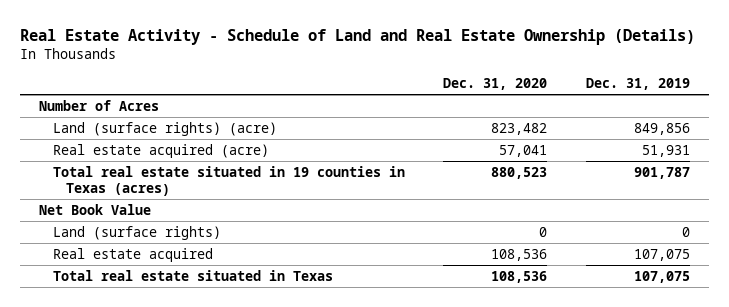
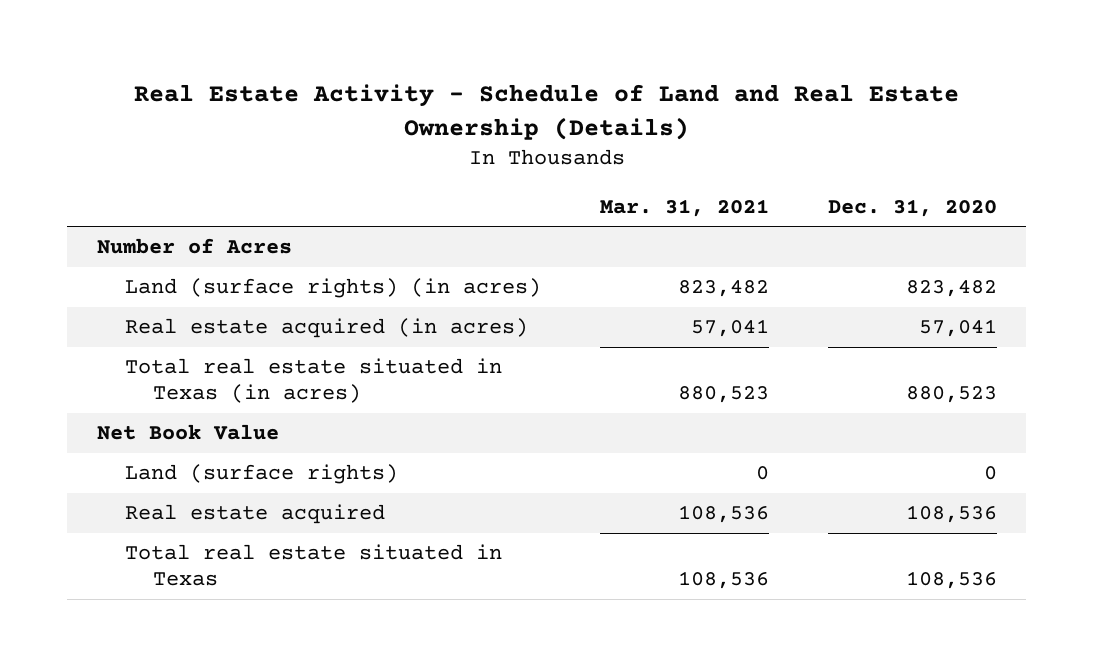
[585,78,690,91] Dec. 31, 2019 -> none
none -> [599,198,769,217] Mar. 31, 2021
[52,121,277,136] Land (surface rights) (acre) -> [124,278,541,299] Land (surface rights) (in acres)
[52,143,269,158] Real estate acquired (acre) -> [124,318,528,339] Real estate acquired (in acres)
[52,165,405,196] Total real estate situated in 19 counties in Texas (acres) -> [124,358,502,404] Total real estate situated in Texas (in acres)

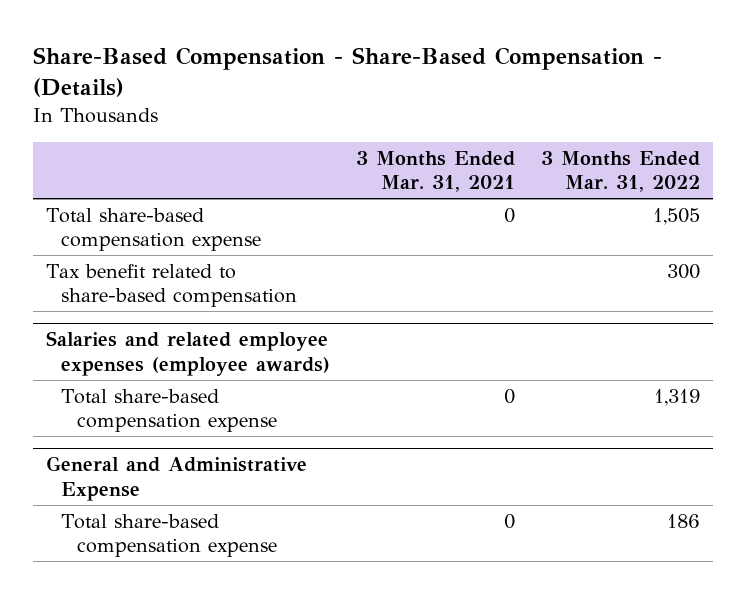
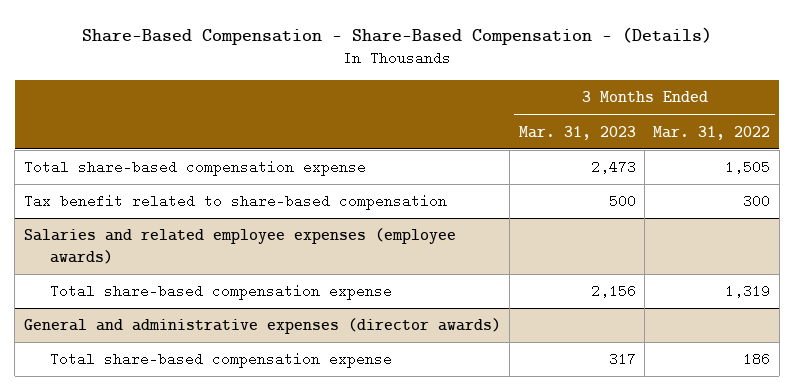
[356,150,516,193] 3 Months Ended Mar. 31, 2021 -> none
none -> [518,125,636,140] Mar. 31, 2023
[45,456,307,501] General and Administrative Expense -> [23,318,501,335] General and administrative expenses (director awards)

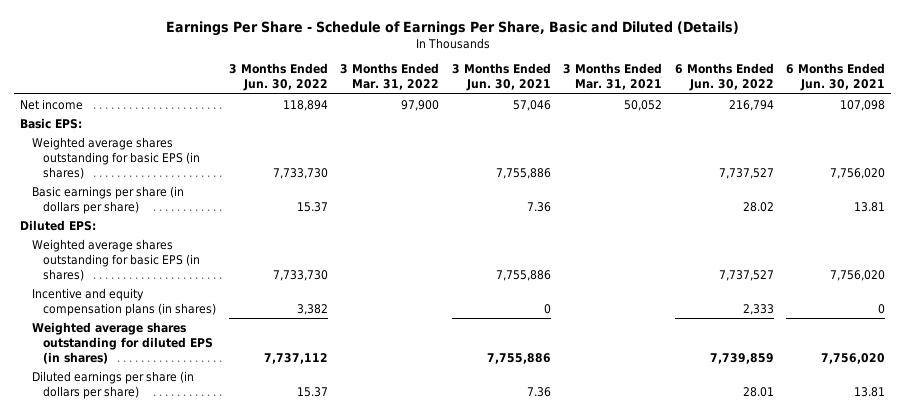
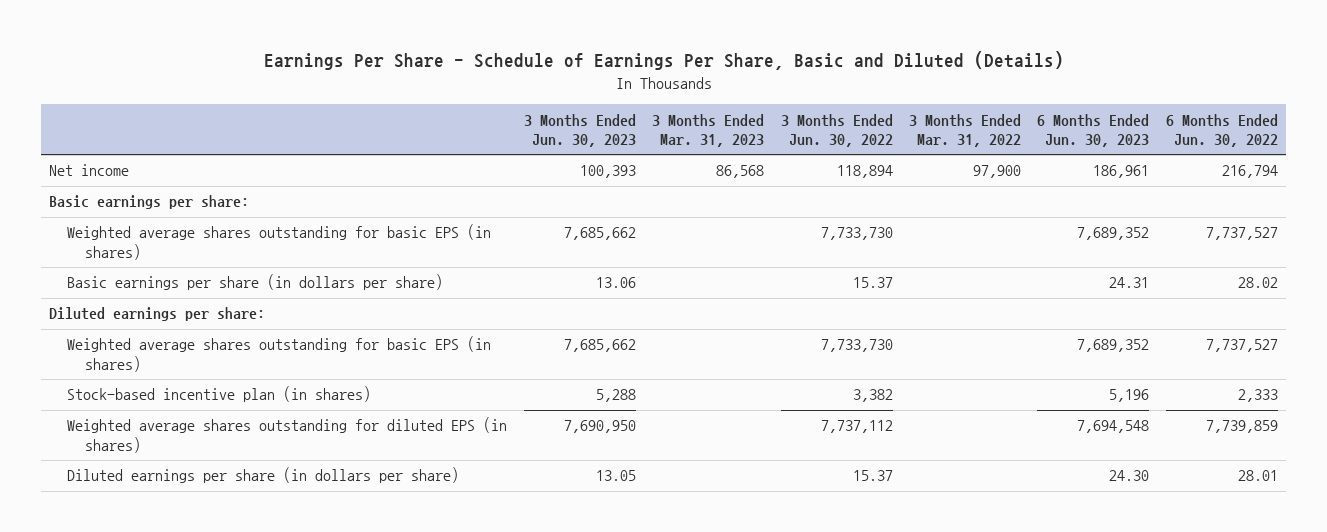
[451,63,551,92] 3 Months Ended Jun. 30, 2021 -> none
[563,63,663,91] 3 Months Ended Mar. 31, 2021 -> none
[786,63,886,92] 6 Months Ended Jun. 30, 2021 -> none
none -> [523,113,636,148] 3 Months Ended Jun. 30, 2023
none -> [652,113,765,148] 3 Months Ended Mar. 31, 2023
none -> [1037,113,1150,148] 6 Months Ended Jun. 30, 2023
[20,117,83,129] Basic EPS: -> [49,195,250,210] Basic earnings per share:
[20,219,97,231] Diluted EPS: -> [49,307,266,322] Diluted earnings per share:
[31,287,217,316] Incentive and equity compensation plans (in shares) -> [67,386,372,403] Stock-based incentive plan (in shares)

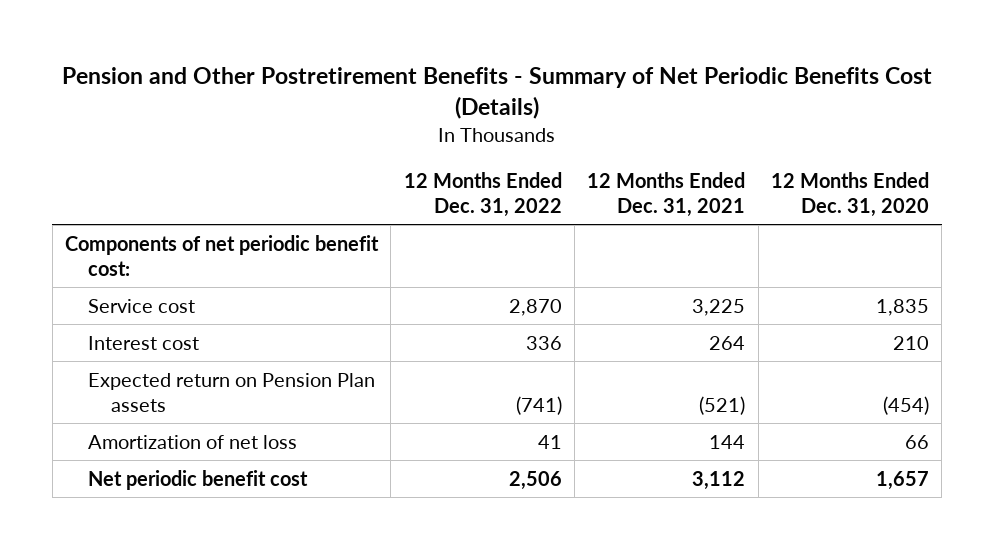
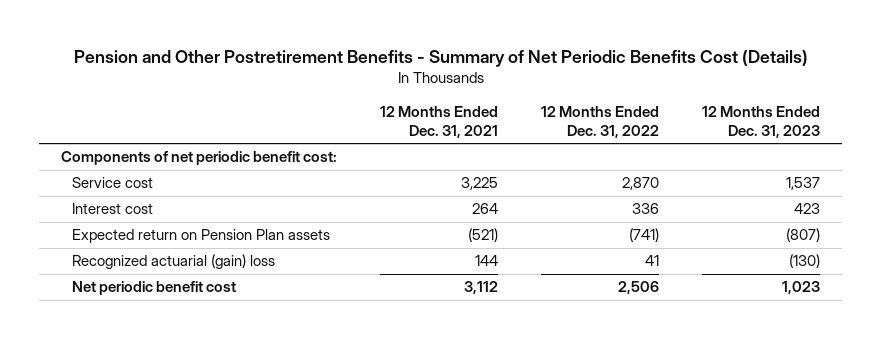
[771,171,930,218] 12 Months Ended Dec. 31, 2020 -> none
none -> [702,105,821,138] 12 Months Ended Dec. 31, 2023
[88,434,298,449] Amortization of net loss -> [72,254,276,270] Recognized actuarial (gain) loss

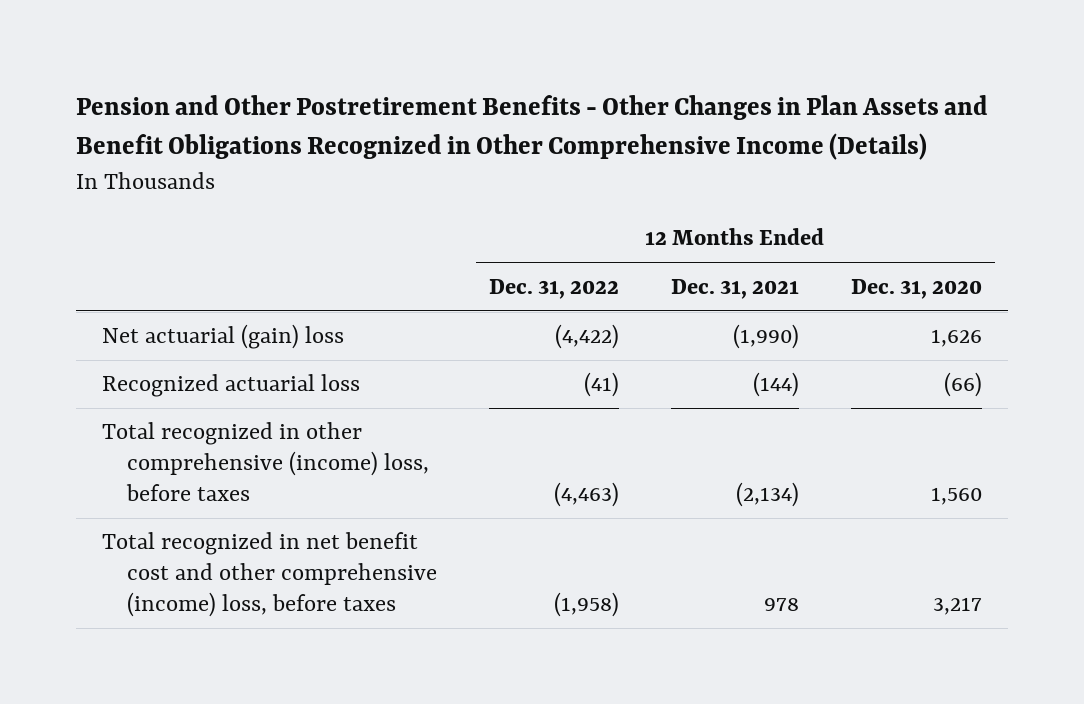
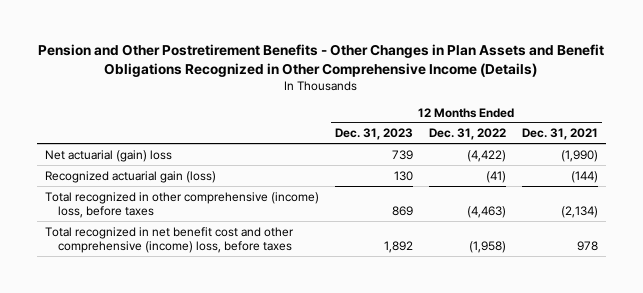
[850,278,982,299] Dec. 31, 2020 -> none
none -> [334,128,413,141] Dec. 31, 2023
[101,374,360,398] Recognized actuarial loss -> [44,170,216,183] Recognized actuarial gain (loss)

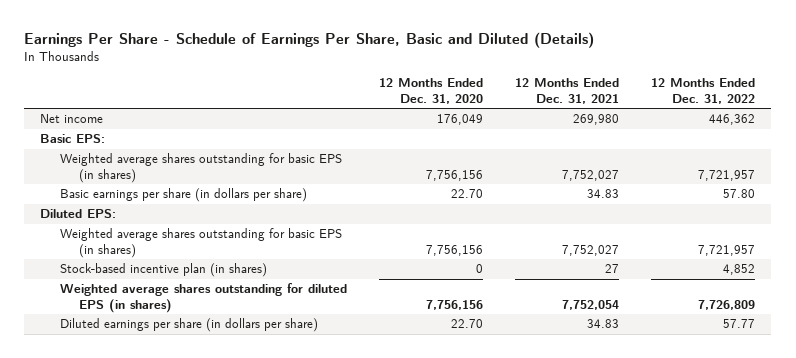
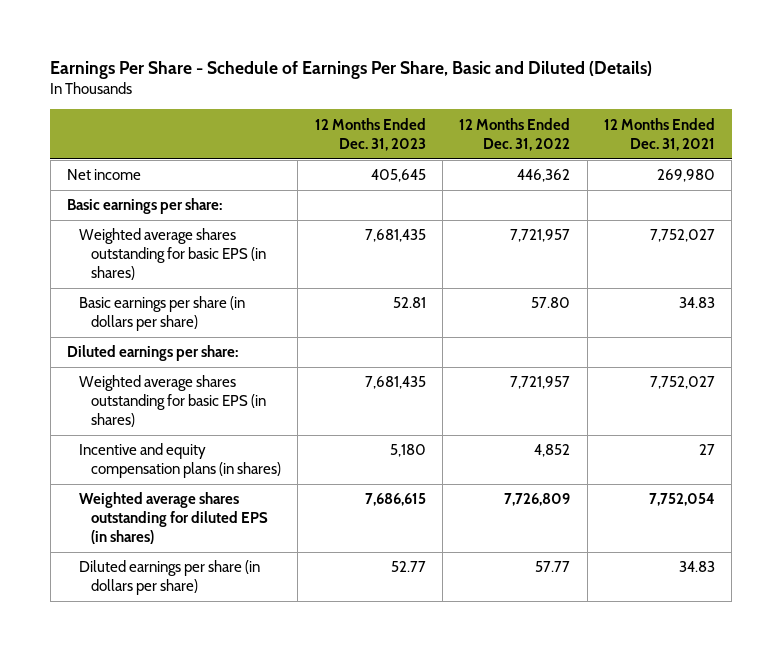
[378,78,483,104] 12 Months Ended Dec. 31, 2020 -> none
none -> [314,117,426,151] 12 Months Ended Dec. 31, 2023
[40,134,106,144] Basic EPS: -> [67,198,223,215] Basic earnings per share:
[40,209,117,219] Diluted EPS: -> [67,345,239,362] Diluted earnings per share:
[59,263,267,278] Stock-based incentive plan (in shares) -> [79,443,282,479] Incentive and equity compensation plans (in shares)

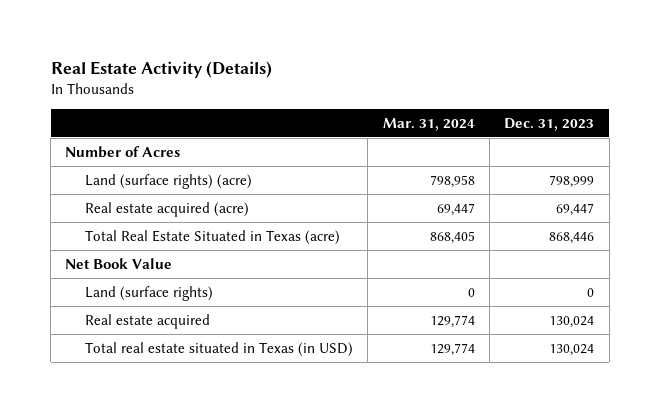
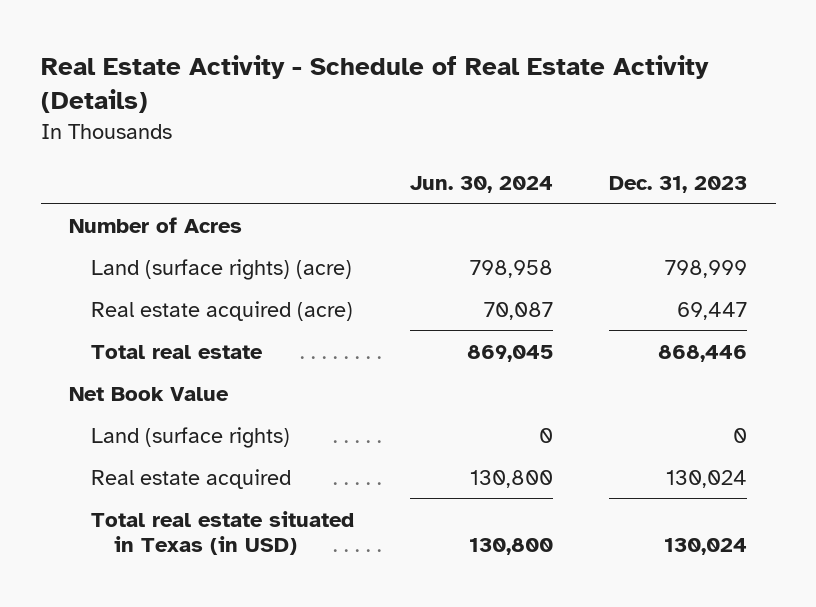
[50,60,272,78] Real Estate Activity (Details) -> [40,54,709,114] Real Estate Activity - Schedule of Real Estate Activity (Details)
[382,117,475,131] Mar. 31, 2024 -> none
none -> [410,175,554,193] Jun. 30, 2024
[84,229,340,245] Total Real Estate Situated in Texas (acre) -> [91,344,264,359] Total real estate

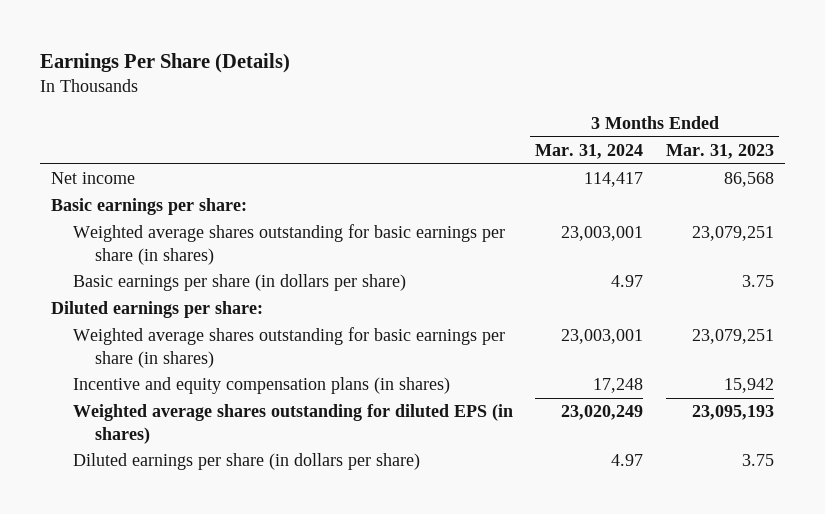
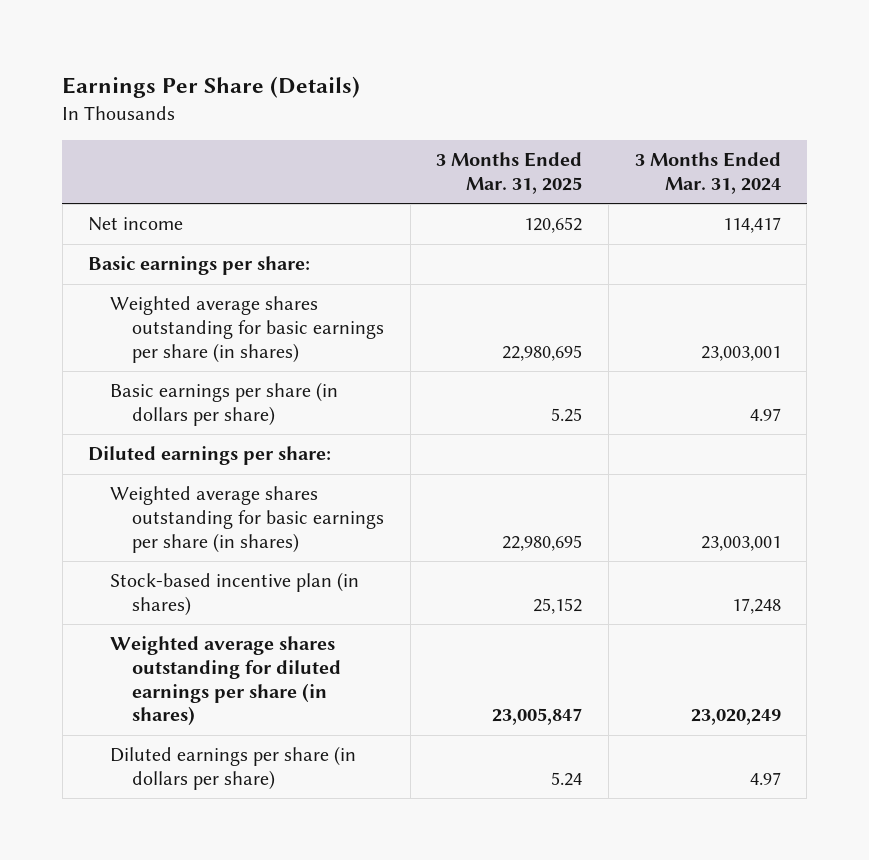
[665,143,774,159] Mar. 31, 2023 -> none
none -> [436,152,583,194] 3 Months Ended Mar. 31, 2025
[72,377,450,395] Incentive and equity compensation plans (in shares) -> [110,572,360,616] Stock-based incentive plan (in shares)
[72,404,513,444] Weighted average shares outstanding for diluted EPS (in shares) -> [110,636,342,727] Weighted average shares outstanding for diluted earnings per share (in shares)

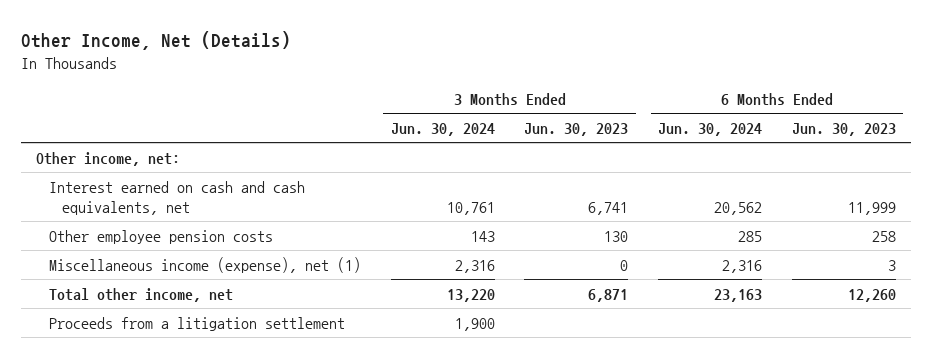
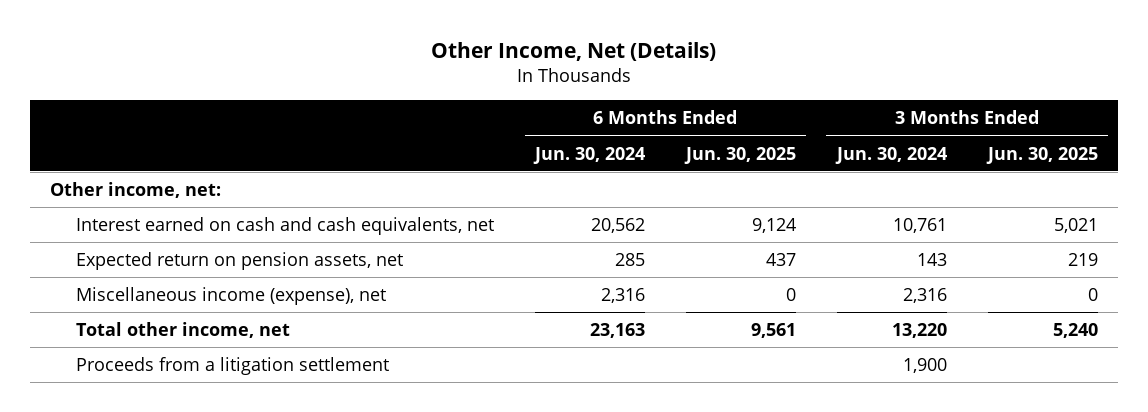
[524,122,629,136] Jun. 30, 2023 -> none
[791,122,896,136] Jun. 30, 2023 -> none
none -> [683,146,796,164] Jun. 30, 2025
none -> [985,146,1098,164] Jun. 30, 2025
[48,229,273,244] Other employee pension costs -> [75,252,403,271] Expected return on pension assets, net
[48,256,361,273] Miscellaneous income (expense), net (1) -> [75,287,386,306] Miscellaneous income (expense), net

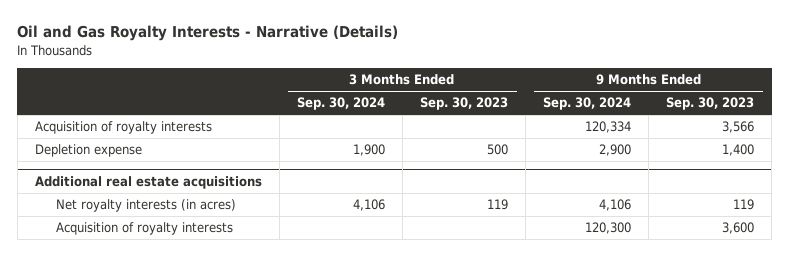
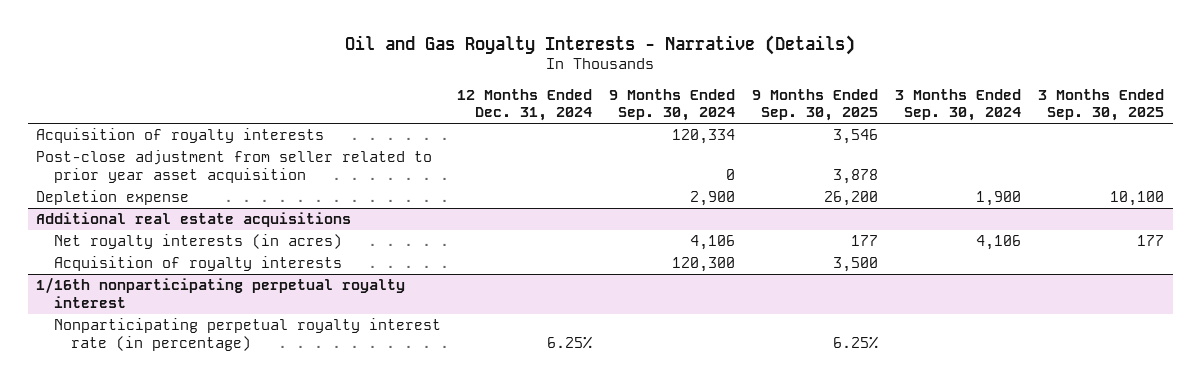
[419,97,508,111] Sep. 30, 2023 -> none
[666,97,755,111] Sep. 30, 2023 -> none
none -> [457,88,593,122] 12 Months Ended Dec. 31, 2024
none -> [752,88,879,122] 9 Months Ended Sep. 30, 2025
none -> [1038,88,1165,122] 3 Months Ended Sep. 30, 2025
none -> [36,149,433,183] Post-close adjustment from seller related to prior year asset acquisition
none -> [36,276,406,308] 1/16th nonparticipating perpetual royalty interest
none -> [53,317,441,351] Nonparticipating perpetual royalty interest rate (in percentage)

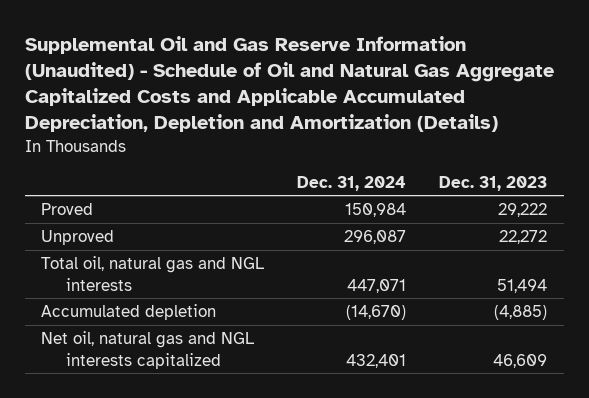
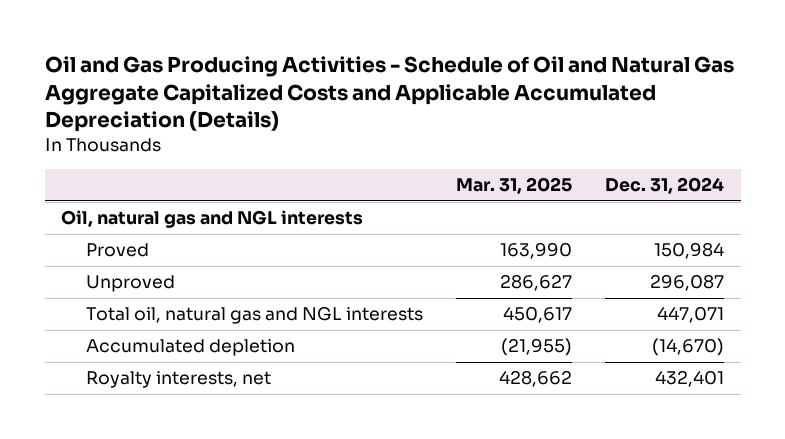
[24,35,554,133] Supplemental Oil and Gas Reserve Information (Unaudited) - Schedule of Oil and Natural Gas Aggregate Capitalized Costs and Applicable Accumulated Depreciation, Depletion and Amortization (Details) -> [44,56,734,133] Oil and Gas Producing Activities - Schedule of Oil and Natural Gas Aggregate Capitalized Costs and Applicable Accumulated Depreciation (Details)
[439,175,548,191] Dec. 31, 2023 -> none
none -> [455,177,572,195] Mar. 31, 2025
none -> [61,210,364,229] Oil, natural gas and NGL interests
[41,331,255,369] Net oil, natural gas and NGL interests capitalized -> [85,371,271,389] Royalty interests, net

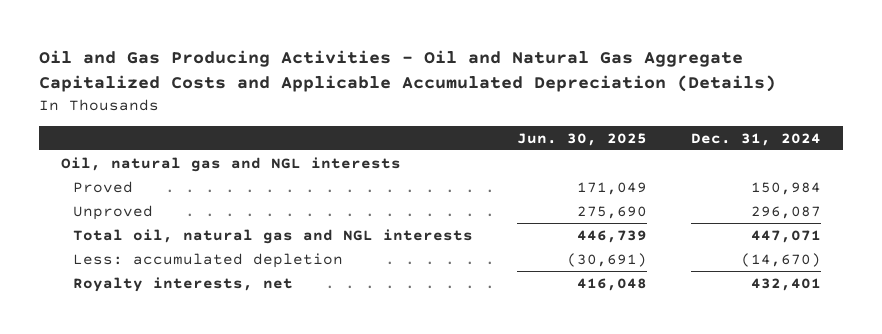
[44,56,734,133] Oil and Gas Producing Activities - Schedule of Oil and Natural Gas Aggregate Capitalized Costs and Applicable Accumulated Depreciation (Details) -> [38,50,776,93] Oil and Gas Producing Activities - Oil and Natural Gas Aggregate Capitalized Costs and Applicable Accumulated Depreciation (Details)
[455,177,572,195] Mar. 31, 2025 -> none
none -> [516,132,647,146] Jun. 30, 2025
[85,339,295,357] Accumulated depletion -> [72,252,343,268] Less: accumulated depletion

